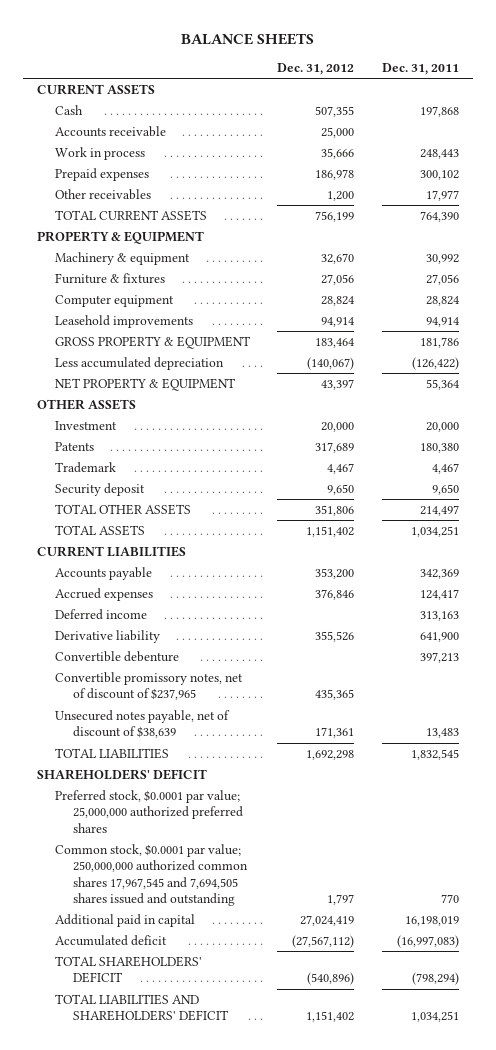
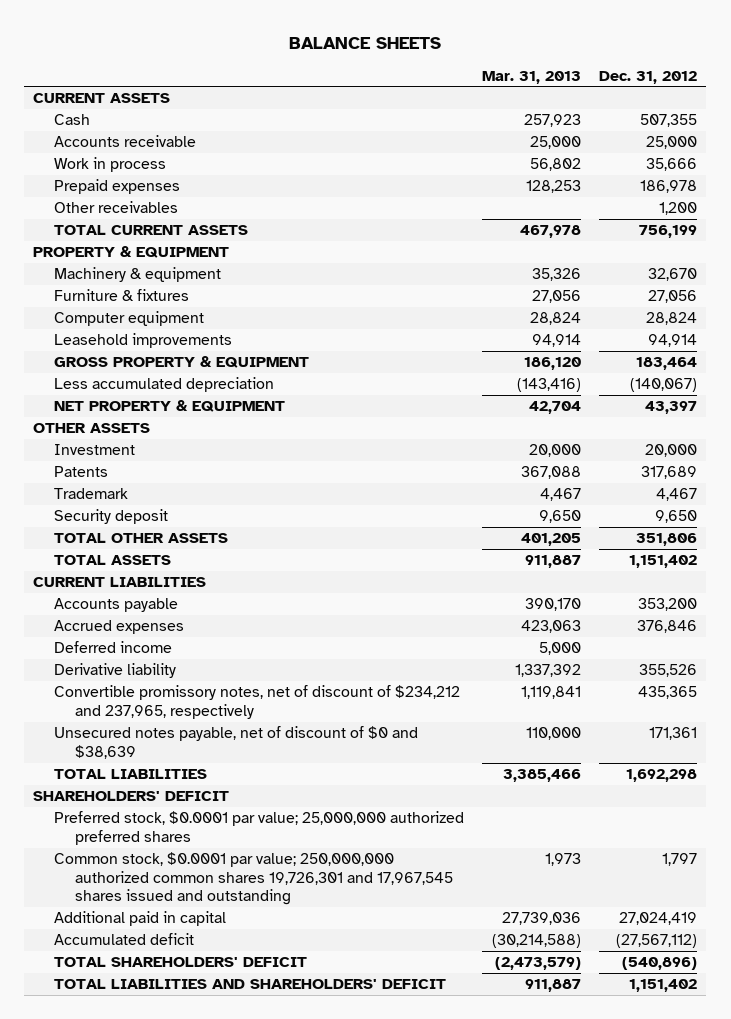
[381,63,459,76] Dec. 31, 2011 -> none
none -> [482,70,582,84] Mar. 31, 2013
[54,650,179,662] Convertible debenture -> none
[54,671,243,701] Convertible promissory notes, net of discount of $237,965 -> [54,685,461,719] Convertible promissory notes, net of discount of $234,212 and 237,965, respectively
[54,709,230,739] Unsecured notes payable, net of discount of $38,639 -> [54,726,419,759] Unsecured notes payable, net of discount of $0 and $38,639
[54,843,248,907] Common stock, $0.0001 par value; 250,000,000 authorized common shares 17,967,545 and 7,694,505 shares issued and outstanding -> [54,852,453,906] Common stock, $0.0001 par value; 250,000,000 authorized common shares 19,726,301 and 17,967,545 shares issued and outstanding

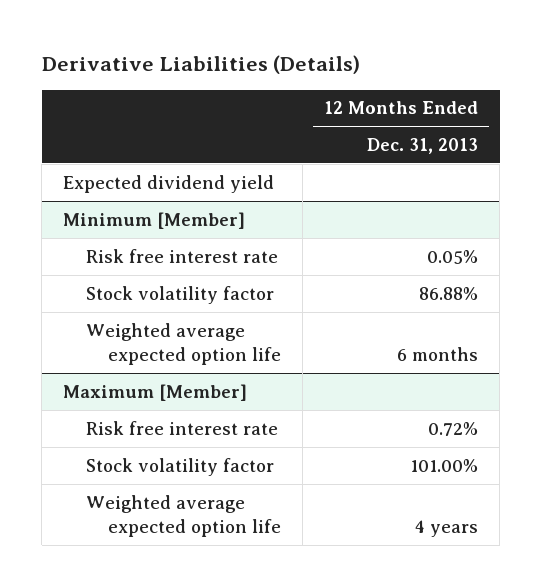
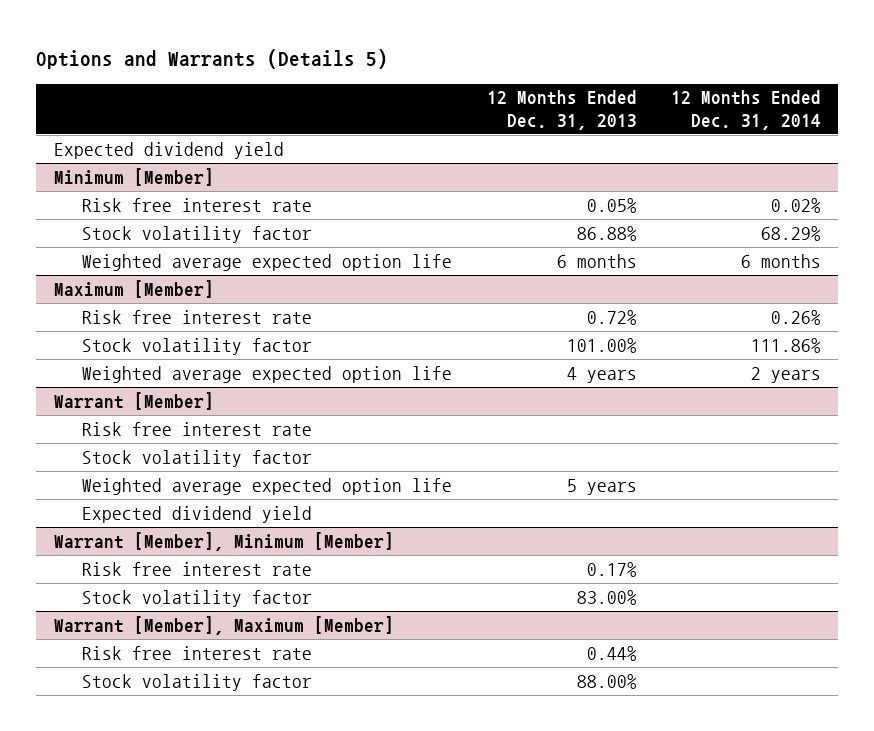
[41,54,360,74] Derivative Liabilities (Details) -> [36,49,389,70] Options and Warrants (Details 5)
none -> [670,90,821,130] 12 Months Ended Dec. 31, 2014
none -> [53,391,214,410] Warrant [Member]
none -> [82,421,313,436] Risk free interest rate
none -> [82,449,313,467] Stock volatility factor
none -> [82,477,453,495] Weighted average expected option life
none -> [82,505,313,523] Expected dividend yield
none -> [53,531,394,551] Warrant [Member], Minimum [Member]
none -> [82,561,313,576] Risk free interest rate
none -> [82,589,313,607] Stock volatility factor
none -> [53,615,394,635] Warrant [Member], Maximum [Member]
none -> [82,645,313,660] Risk free interest rate
none -> [82,673,313,691] Stock volatility factor

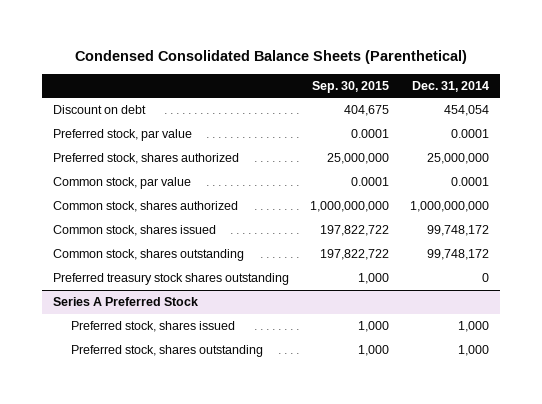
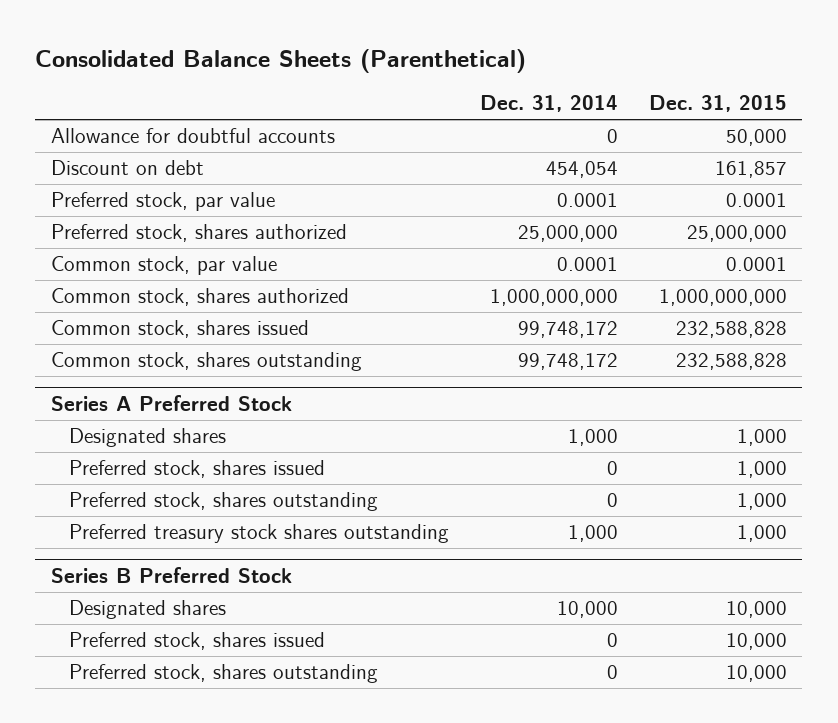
[74,50,467,65] Condensed Consolidated Balance Sheets (Parenthetical) -> [35,48,527,73] Consolidated Balance Sheets (Parenthetical)
[311,80,389,93] Sep. 30, 2015 -> none
none -> [648,95,787,113] Dec. 31, 2015
none -> [50,128,335,144] Allowance for doubtful accounts
[52,273,289,286] Preferred treasury stock shares outstanding -> none
none -> [69,428,227,448] Designated shares
[458,321,490,333] 1,000 -> [607,461,619,476] 0
[458,345,490,357] 1,000 -> [607,493,619,508] 0
none -> [69,524,450,544] Preferred treasury stock shares outstanding
none -> [50,567,292,584] Series B Preferred Stock
none -> [69,600,227,620] Designated shares
none -> [69,632,326,651] Preferred stock, shares issued
none -> [69,664,379,684] Preferred stock, shares outstanding

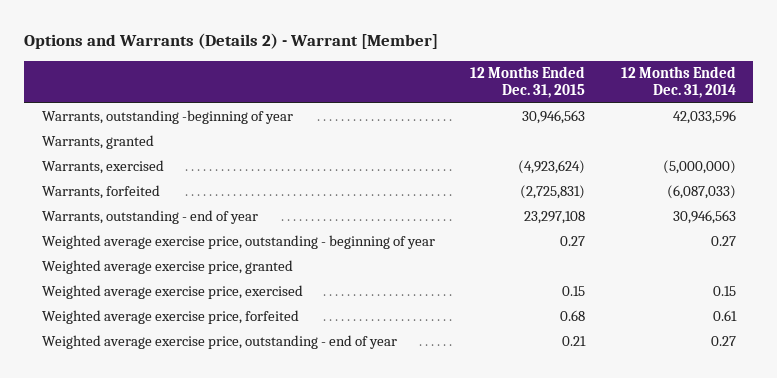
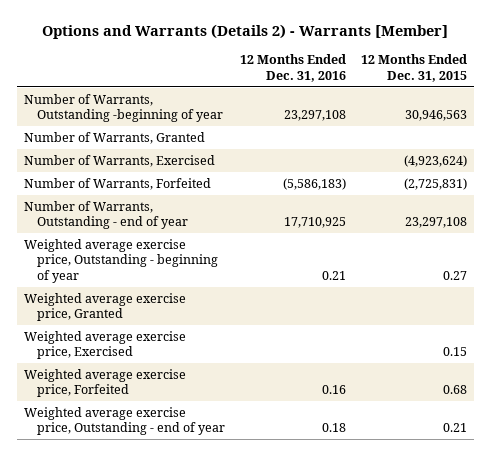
[23,33,438,50] Options and Warrants (Details 2) - Warrant [Member] -> [42,23,449,39] Options and Warrants (Details 2) - Warrants [Member]
[620,66,736,99] 12 Months Ended Dec. 31, 2014 -> none
none -> [239,54,346,82] 12 Months Ended Dec. 31, 2016
[41,110,293,125] Warrants, outstanding -beginning of year -> [24,93,223,123] Number of Warrants, Outstanding -beginning of year
[41,135,154,150] Warrants, granted -> [24,131,206,144] Number of Warrants, Granted
[41,160,164,175] Warrants, exercised -> [24,154,216,167] Number of Warrants, Exercised
[41,185,160,200] Warrants, forfeited -> [24,177,212,190] Number of Warrants, Forfeited
[41,210,258,225] Warrants, outstanding - end of year -> [24,200,188,230] Number of Warrants, Outstanding - end of year
[41,235,435,250] Weighted average exercise price, outstanding - beginning of year -> [24,238,218,283] Weighted average exercise price, Outstanding - beginning of year
[41,260,293,275] Weighted average exercise price, granted -> [24,292,187,322] Weighted average exercise price, Granted
[41,285,303,300] Weighted average exercise price, exercised -> [24,330,187,360] Weighted average exercise price, Exercised
[41,310,299,325] Weighted average exercise price, forfeited -> [24,368,187,398] Weighted average exercise price, Forfeited
[41,335,397,350] Weighted average exercise price, outstanding - end of year -> [24,406,225,436] Weighted average exercise price, Outstanding - end of year

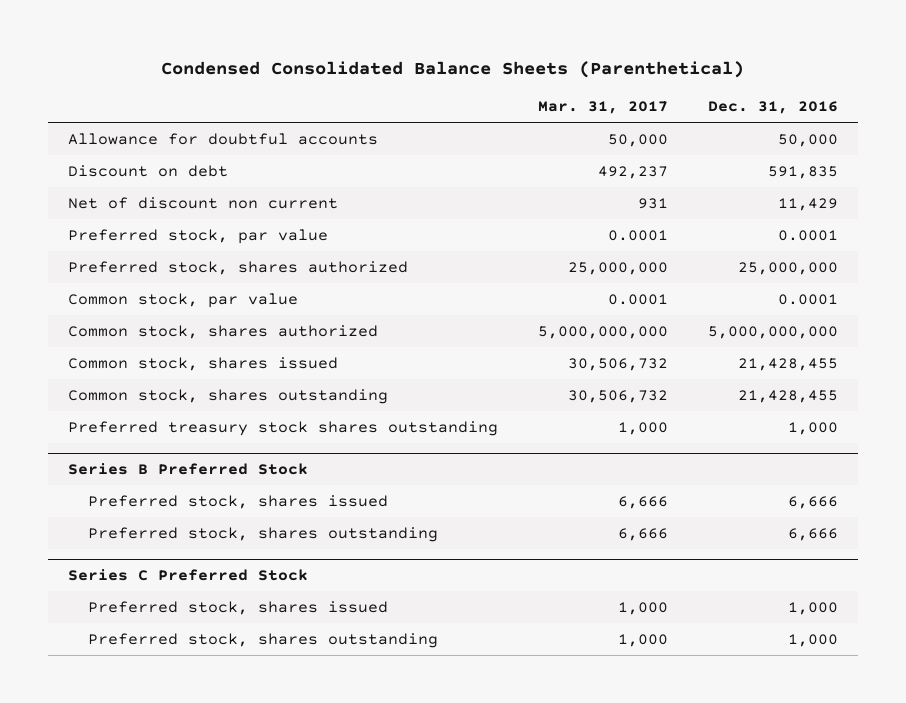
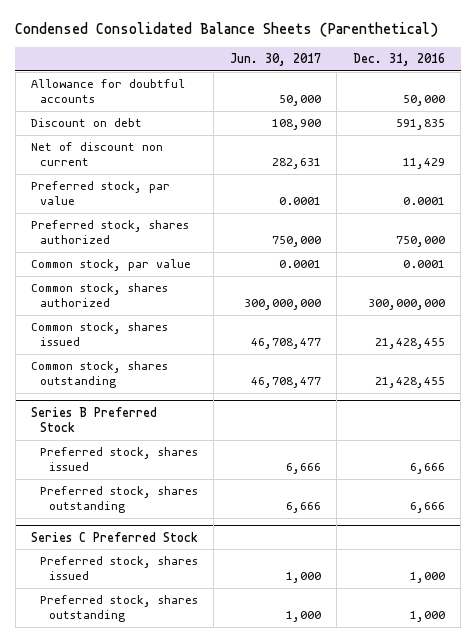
[537,101,668,115] Mar. 31, 2017 -> none
none -> [229,53,321,67] Jun. 30, 2017
[737,261,838,275] 25,000,000 -> [395,236,445,248] 750,000
[707,325,838,339] 5,000,000,000 -> [367,299,445,311] 300,000,000
[68,420,499,436] Preferred treasury stock shares outstanding -> none

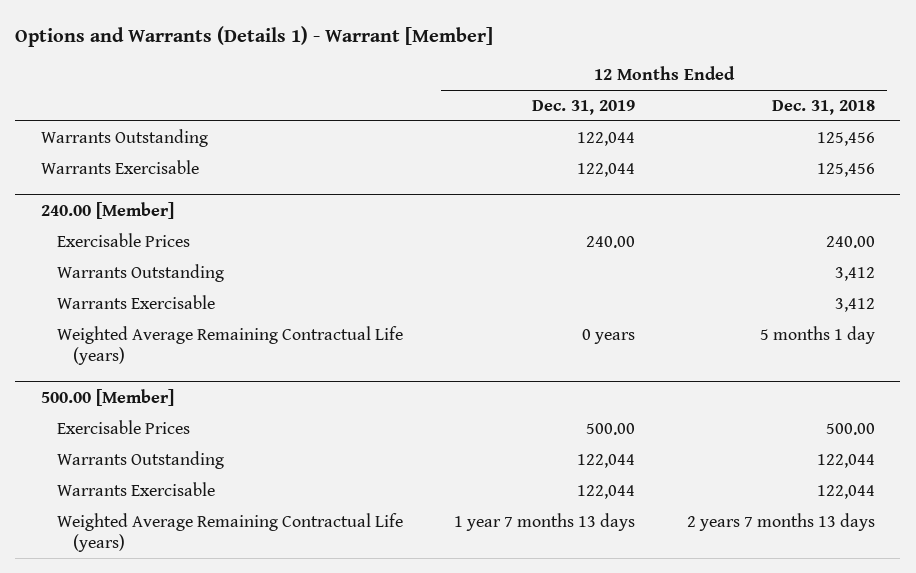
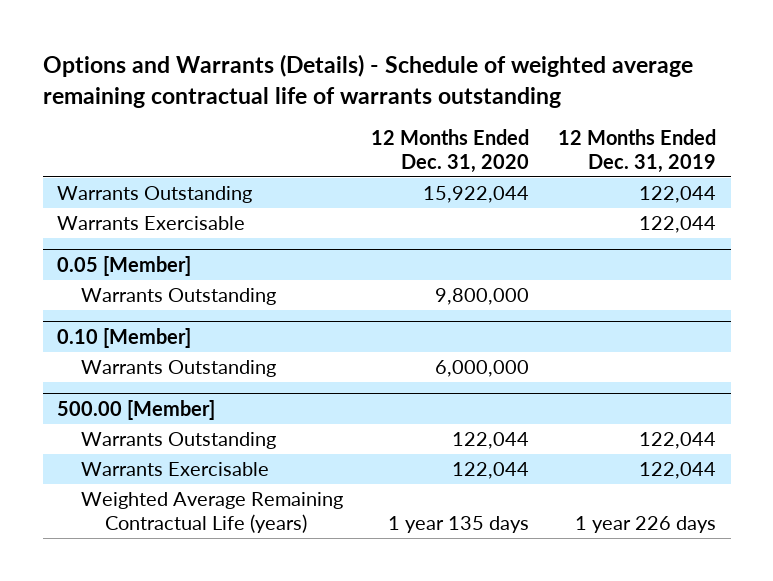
[15,26,494,48] Options and Warrants (Details 1) - Warrant [Member] -> [42,54,693,108] Options and Warrants (Details) - Schedule of weighted average remaining contractual life of warrants outstanding
[771,99,875,115] Dec. 31, 2018 -> none
none -> [371,129,530,174] 12 Months Ended Dec. 31, 2020
[56,232,190,247] Exercisable Prices -> none
[40,201,174,219] 240.00 [Member] -> [56,255,191,276] 0.05 [Member]
[56,294,215,309] Warrants Exercisable -> none
[56,325,403,366] Weighted Average Remaining Contractual Life (years) -> none
none -> [56,327,191,348] 0.10 [Member]
none -> [80,360,276,378] Warrants Outstanding
[56,419,190,434] Exercisable Prices -> none
[454,512,636,531] 1 year 7 months 13 days -> [575,515,717,533] 1 year 226 days

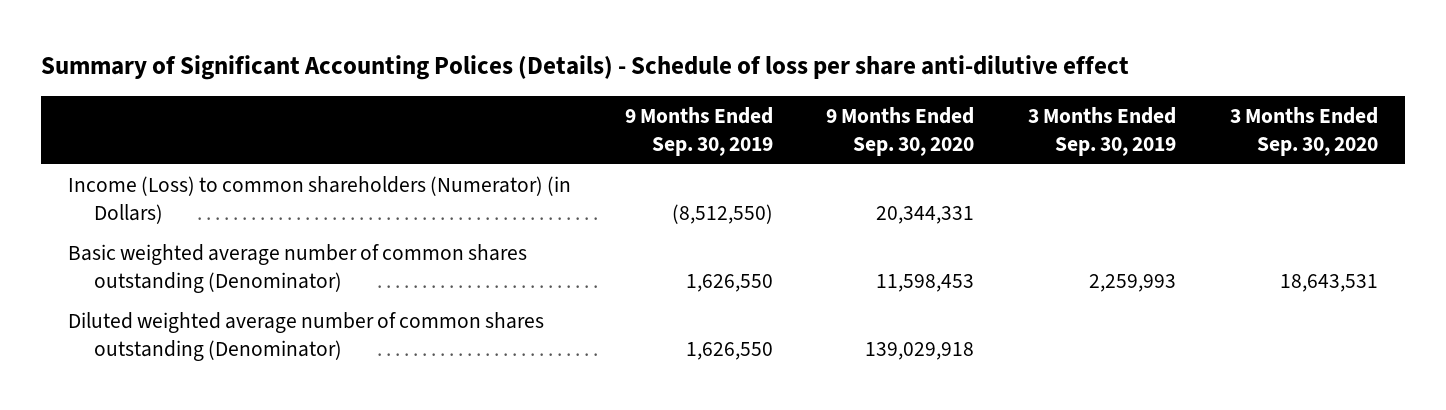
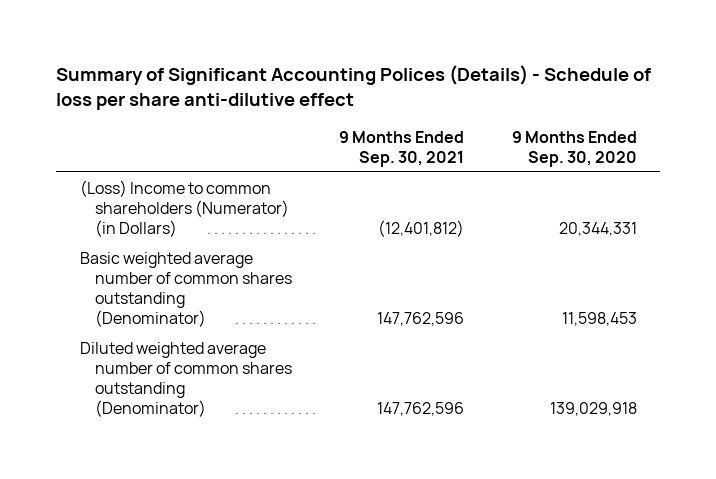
[624,107,773,156] 9 Months Ended Sep. 30, 2019 -> none
[1028,107,1177,156] 3 Months Ended Sep. 30, 2019 -> none
[1230,107,1379,156] 3 Months Ended Sep. 30, 2020 -> none
none -> [339,130,465,168] 9 Months Ended Sep. 30, 2021
[67,176,571,224] Income (Loss) to common shareholders (Numerator) (in Dollars) -> [79,179,289,238] (Loss) Income to common shareholders (Numerator) (in Dollars)

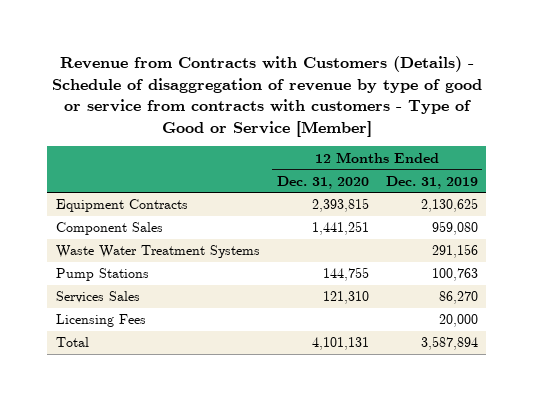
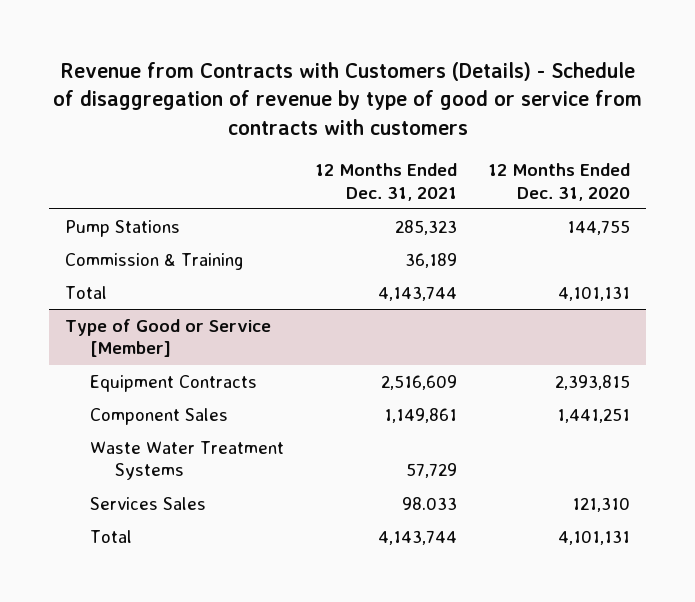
[51,56,482,137] Revenue from Contracts with Customers (Details) - Schedule of disaggregation of revenue by type of good or service from contracts with customers - Type of Good or Service [Member] -> [52,61,642,135] Revenue from Contracts with Customers (Details) - Schedule of disaggregation of revenue by type of good or service from contracts with customers
[385,175,478,189] Dec. 31, 2019 -> none
none -> [314,162,457,201] 12 Months Ended Dec. 31, 2021
[55,268,149,282] Pump Stations -> [64,219,180,237] Pump Stations
none -> [64,252,243,270] Commission & Training
none -> [64,285,107,299] Total
none -> [64,318,271,358] Type of Good or Service [Member]
[55,314,146,328] Licensing Fees -> none

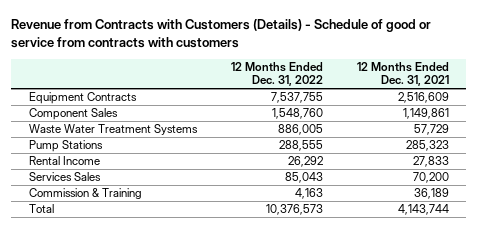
[52,61,642,135] Revenue from Contracts with Customers (Details) - Schedule of disaggregation of revenue by type of good or service from contracts with customers -> [11,19,432,49] Revenue from Contracts with Customers (Details) - Schedule of good or service from contracts with customers
[488,162,631,201] 12 Months Ended Dec. 31, 2020 -> none
none -> [230,61,323,87] 12 Months Ended Dec. 31, 2022
[64,285,107,299] Total -> none
[64,318,271,358] Type of Good or Service [Member] -> none
[64,219,180,237] Pump Stations -> [28,140,103,153] Pump Stations
none -> [28,156,100,166] Rental Income
[401,496,457,510] 98.033 -> [412,172,449,184] 70,200
[64,252,243,270] Commission & Training -> [28,188,142,200] Commission & Training

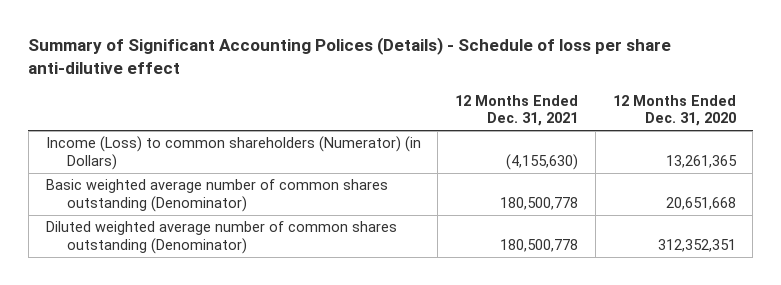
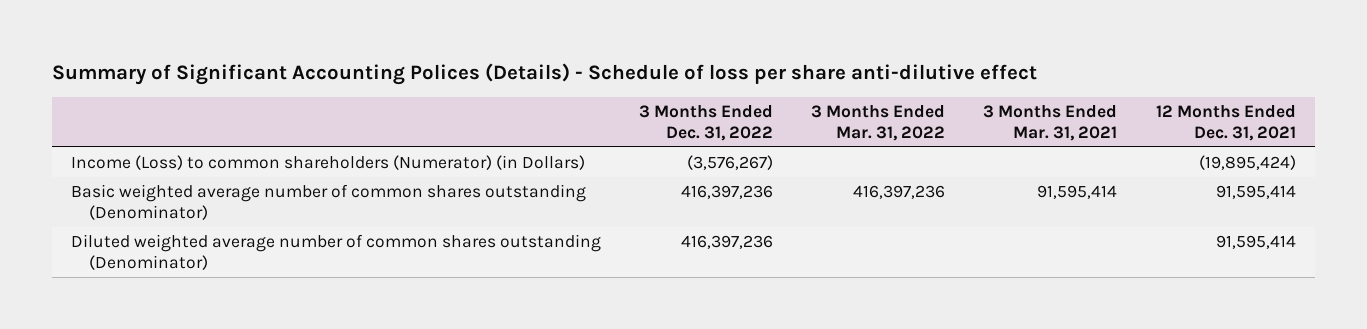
[612,95,736,127] 12 Months Ended Dec. 31, 2020 -> none
none -> [639,105,774,142] 3 Months Ended Dec. 31, 2022
none -> [811,105,946,142] 3 Months Ended Mar. 31, 2022
none -> [983,105,1118,142] 3 Months Ended Mar. 31, 2021
[506,153,579,170] (4,155,630) -> [1198,154,1296,170] (19,895,424)
[500,196,579,210] 180,500,778 -> [1215,184,1296,199] 91,595,414
[500,238,579,252] 180,500,778 -> [1215,234,1296,249] 91,595,414

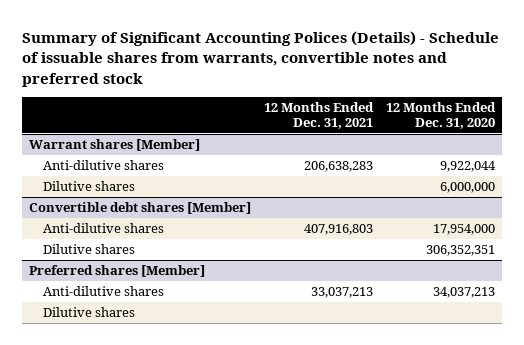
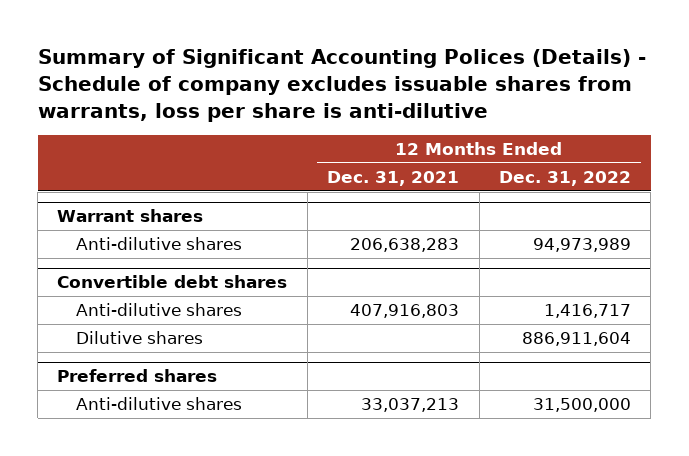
[22,30,500,87] Summary of Significant Accounting Polices (Details) - Schedule of issuable shares from warrants, convertible notes and preferred stock -> [37,49,646,122] Summary of Significant Accounting Polices (Details) - Schedule of company excludes issuable shares from warrants, loss per share is anti-dilutive
[386,101,497,130] 12 Months Ended Dec. 31, 2020 -> none
none -> [499,171,632,187] Dec. 31, 2022
[28,139,200,152] Warrant shares [Member] -> [57,209,204,223] Warrant shares
[42,181,135,192] Dilutive shares -> none
[28,202,251,215] Convertible debt shares [Member] -> [57,275,288,289] Convertible debt shares
[28,265,205,278] Preferred shares [Member] -> [57,369,218,383] Preferred shares
[42,307,135,318] Dilutive shares -> none

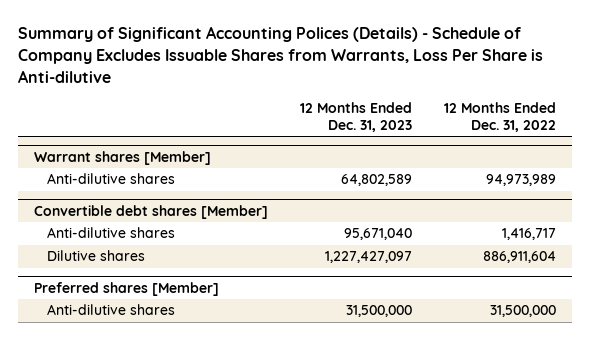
[37,49,646,122] Summary of Significant Accounting Polices (Details) - Schedule of company excludes issuable shares from warrants, loss per share is anti-dilutive -> [17,26,543,83] Summary of Significant Accounting Polices (Details) - Schedule of Company Excludes Issuable Shares from Warrants, Loss Per Share is Anti-dilutive
[327,171,460,187] Dec. 31, 2021 -> none
none -> [299,102,412,133] 12 Months Ended Dec. 31, 2023
[57,209,204,223] Warrant shares -> [33,150,211,165] Warrant shares [Member]
[57,275,288,289] Convertible debt shares -> [33,204,268,219] Convertible debt shares [Member]
[57,369,218,383] Preferred shares -> [33,281,219,296] Preferred shares [Member]

